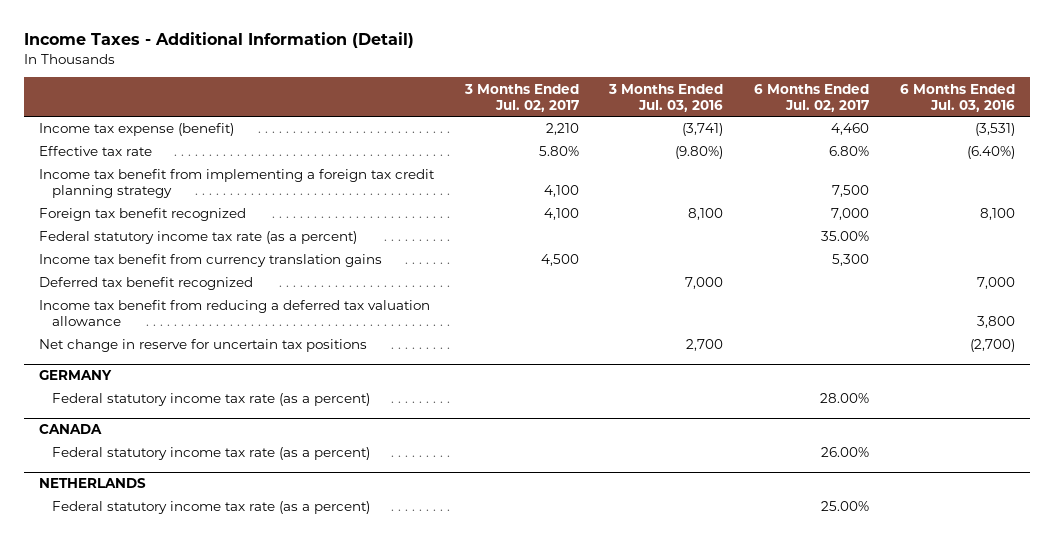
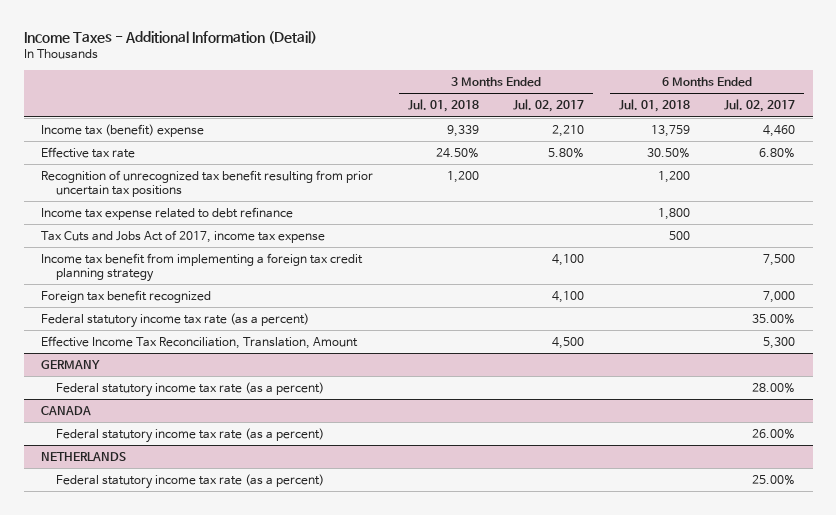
[608,83,724,112] 3 Months Ended Jul. 03, 2016 -> none
[899,83,1015,112] 6 Months Ended Jul. 03, 2016 -> none
none -> [407,99,479,113] Jul. 01, 2018
none -> [618,99,690,113] Jul. 01, 2018
[39,123,235,137] Income tax expense (benefit) -> [40,123,204,137] Income tax (benefit) expense
none -> [40,169,373,198] Recognition of unrecognized tax benefit resulting from prior uncertain tax positions
none -> [40,206,293,220] Income tax expense related to debt refinance
none -> [40,229,325,243] Tax Cuts and Jobs Act of 2017, income tax expense
[39,277,254,291] Deferred tax benefit recognized -> none
[39,300,431,327] Income tax benefit from reducing a deferred tax valuation allowance -> none
[39,339,368,353] Net change in reserve for uncertain tax positions -> none
[39,254,383,268] Income tax benefit from currency translation gains -> [40,335,358,349] Effective Income Tax Reconciliation, Translation, Amount

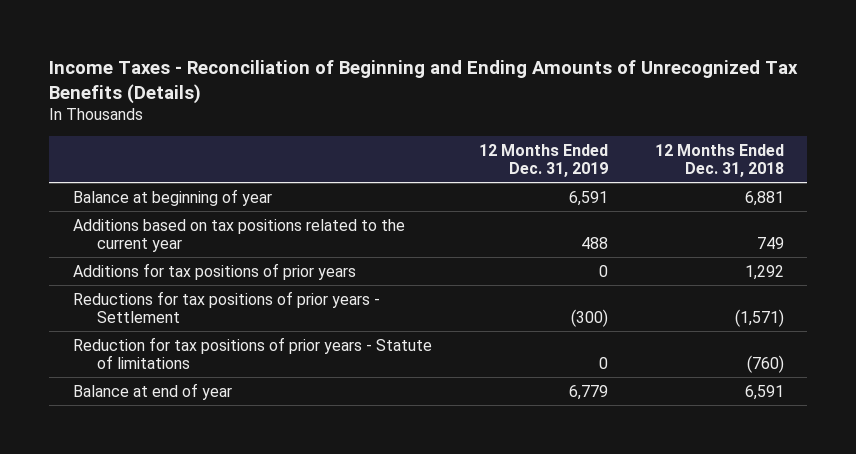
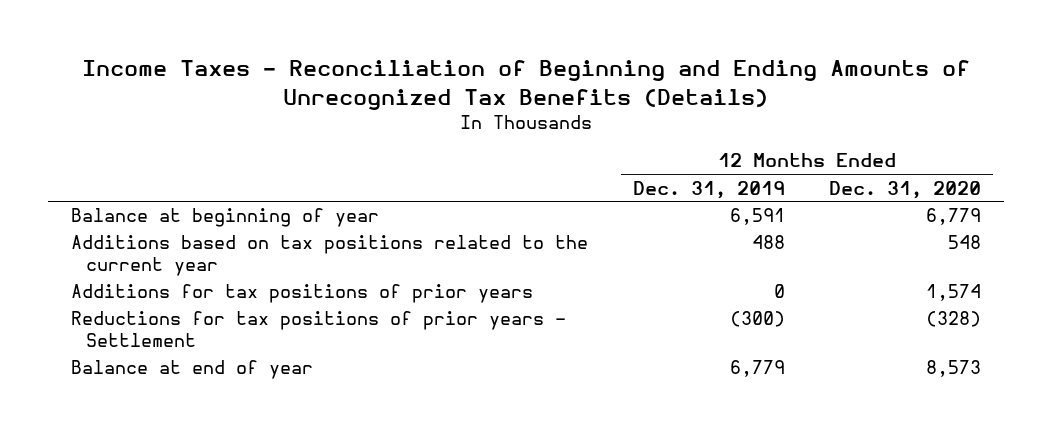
[654,143,784,178] 12 Months Ended Dec. 31, 2018 -> none
none -> [829,180,982,199] Dec. 31, 2020
[72,336,432,370] Reduction for tax positions of prior years - Statute of limitations -> none

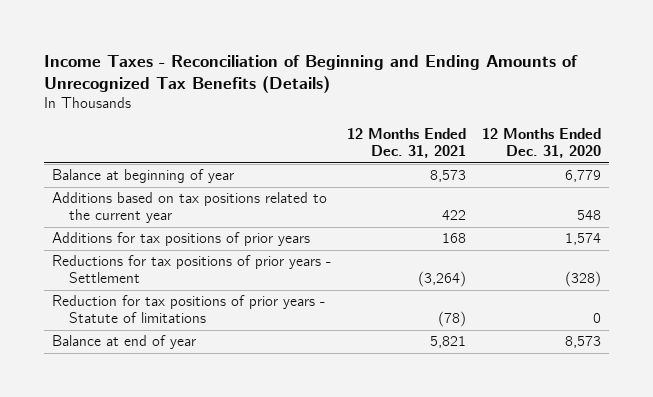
[632,180,785,199] Dec. 31, 2019 -> none
none -> [347,128,467,159] 12 Months Ended Dec. 31, 2021
none -> [52,295,326,324] Reduction for tax positions of prior years - Statute of limitations

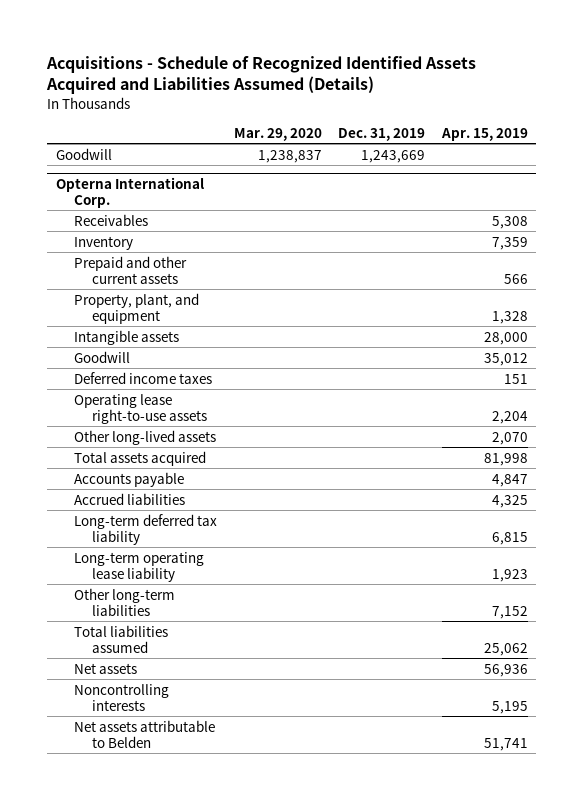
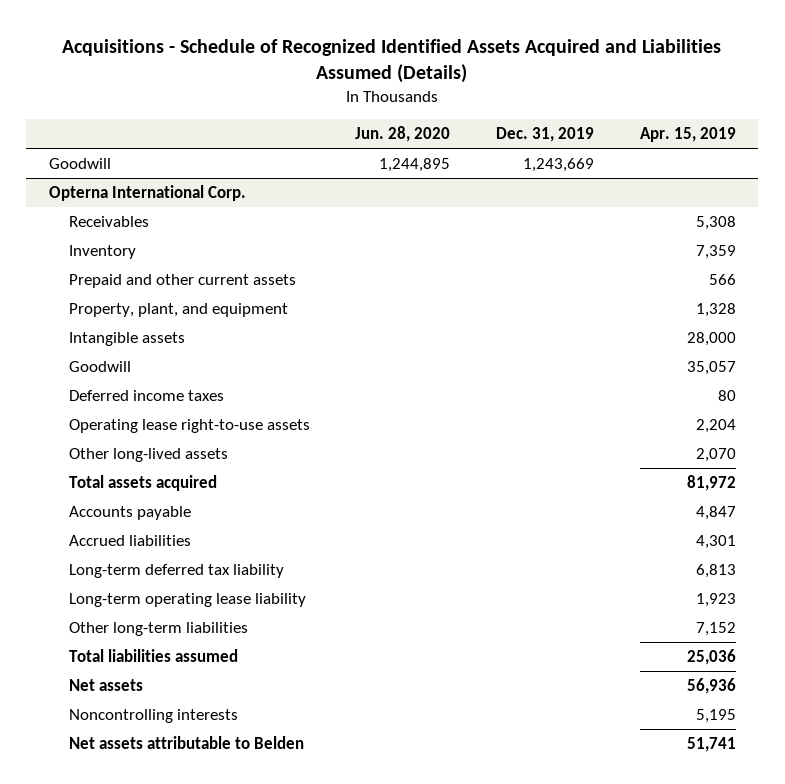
[233,127,322,141] Mar. 29, 2020 -> none
none -> [355,125,451,142] Jun. 28, 2020
[483,352,528,366] 35,012 -> [686,361,736,376] 35,057
[503,373,528,384] 151 -> [717,390,736,402] 80
[483,452,528,466] 81,998 -> [686,475,736,492] 81,972
[491,494,528,508] 4,325 -> [695,535,736,550] 4,301
[491,531,528,545] 6,815 -> [695,564,736,579] 6,813
[483,642,528,656] 25,062 -> [686,649,736,666] 25,036

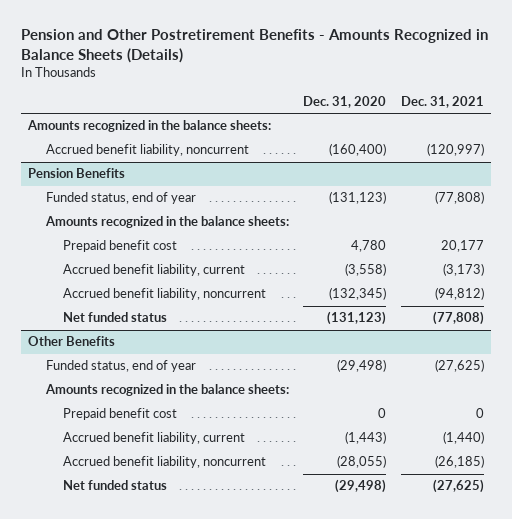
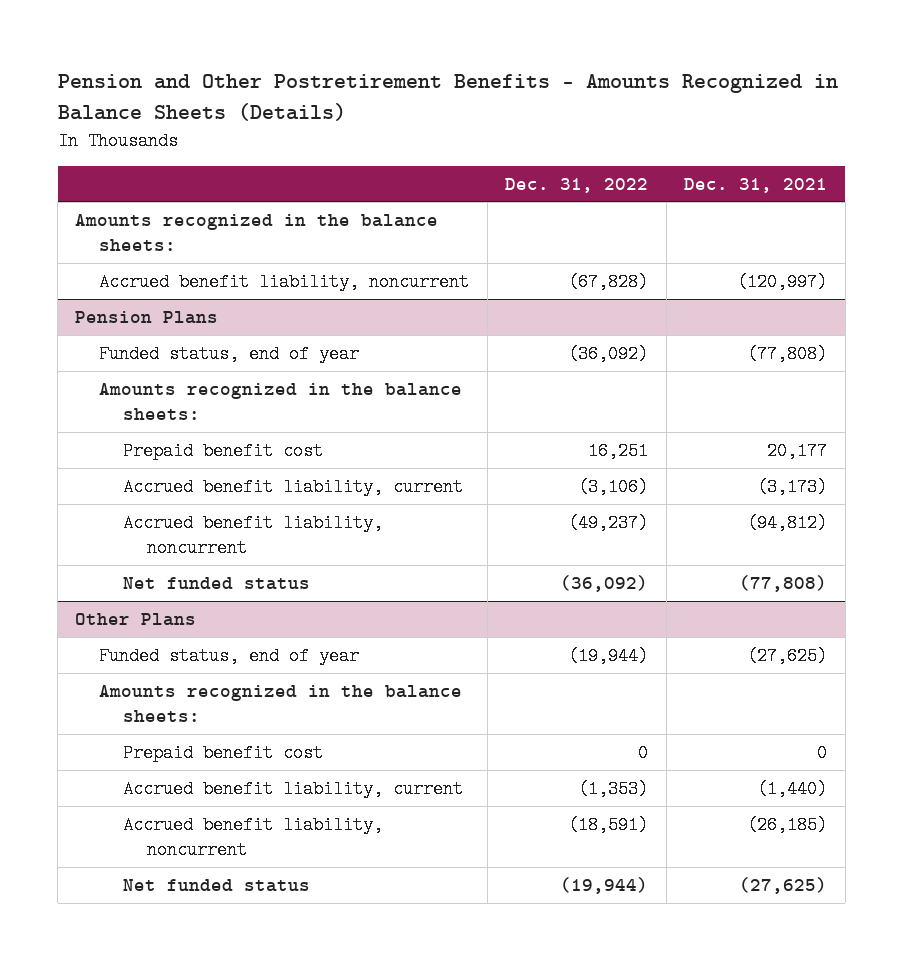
[303,96,387,109] Dec. 31, 2020 -> none
none -> [505,177,649,193] Dec. 31, 2022
[28,168,126,179] Pension Benefits -> [75,310,219,324] Pension Plans
[28,336,116,347] Other Benefits -> [75,612,197,626] Other Plans

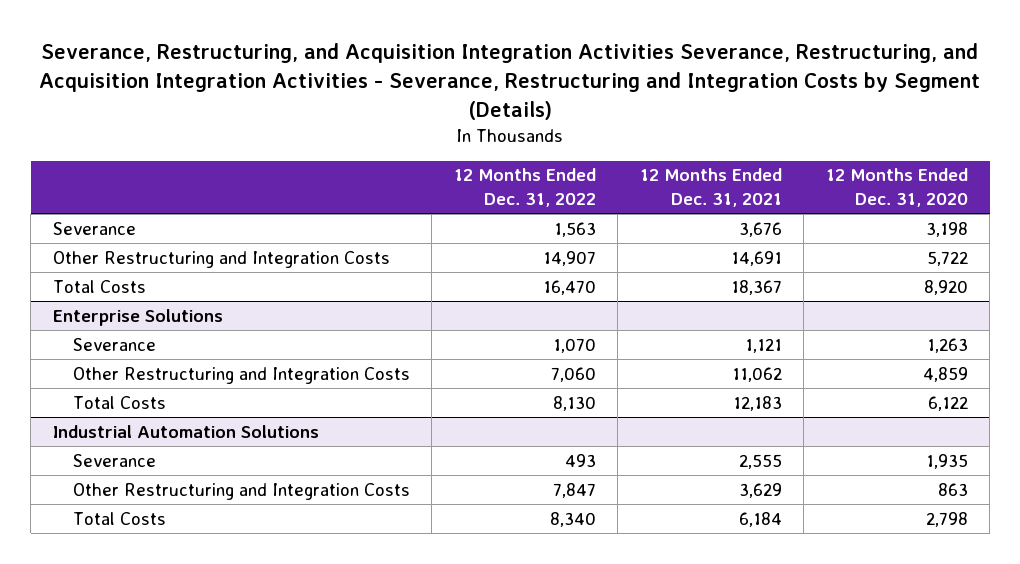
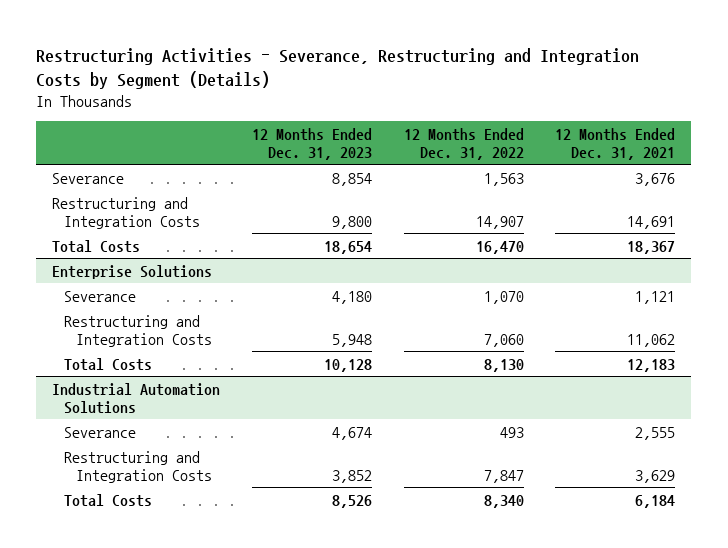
[39,43,981,121] Severance, Restructuring, and Acquisition Integration Activities Severance, Restructuring, and Acquisition Integration Activities - Severance, Restructuring and Integration Costs by Segment (Details) -> [36,47,640,89] Restructuring Activities - Severance, Restructuring and Integration Costs by Segment (Details)
[825,168,968,207] 12 Months Ended Dec. 31, 2020 -> none
none -> [252,127,373,160] 12 Months Ended Dec. 31, 2023
[52,250,390,268] Other Restructuring and Integration Costs -> [52,196,201,229] Restructuring and Integration Costs
[72,366,410,384] Other Restructuring and Integration Costs -> [64,314,212,347] Restructuring and Integration Costs
[72,482,410,500] Other Restructuring and Integration Costs -> [64,450,212,483] Restructuring and Integration Costs

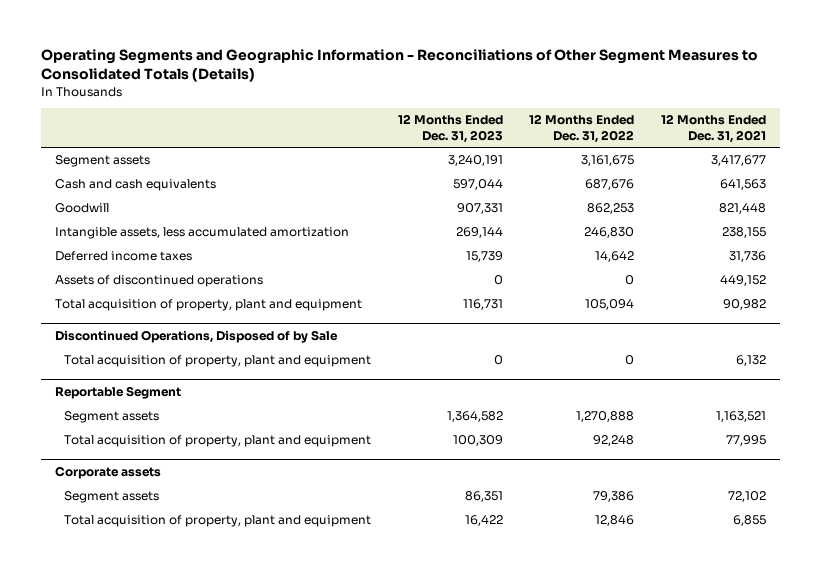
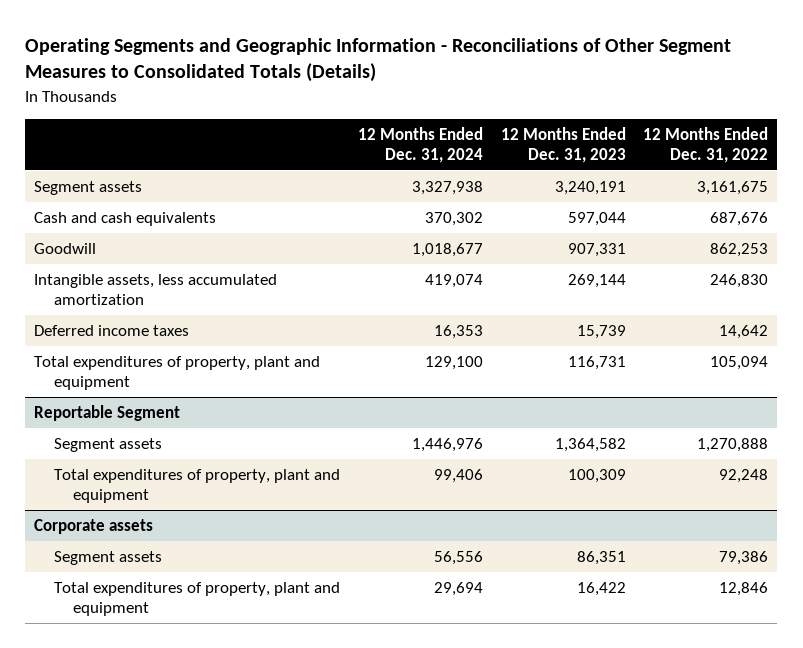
[661,114,767,143] 12 Months Ended Dec. 31, 2021 -> none
none -> [357,126,483,163] 12 Months Ended Dec. 31, 2024
[54,275,263,288] Assets of discontinued operations -> none
[54,330,338,344] Discontinued Operations, Disposed of by Sale -> none
[63,355,371,368] Total acquisition of property, plant and equipment -> none
[54,299,362,312] Total acquisition of property, plant and equipment -> [34,356,321,391] Total expenditures of property, plant and equipment
[63,435,371,448] Total acquisition of property, plant and equipment -> [53,469,340,504] Total expenditures of property, plant and equipment
[63,515,371,528] Total acquisition of property, plant and equipment -> [53,582,340,617] Total expenditures of property, plant and equipment

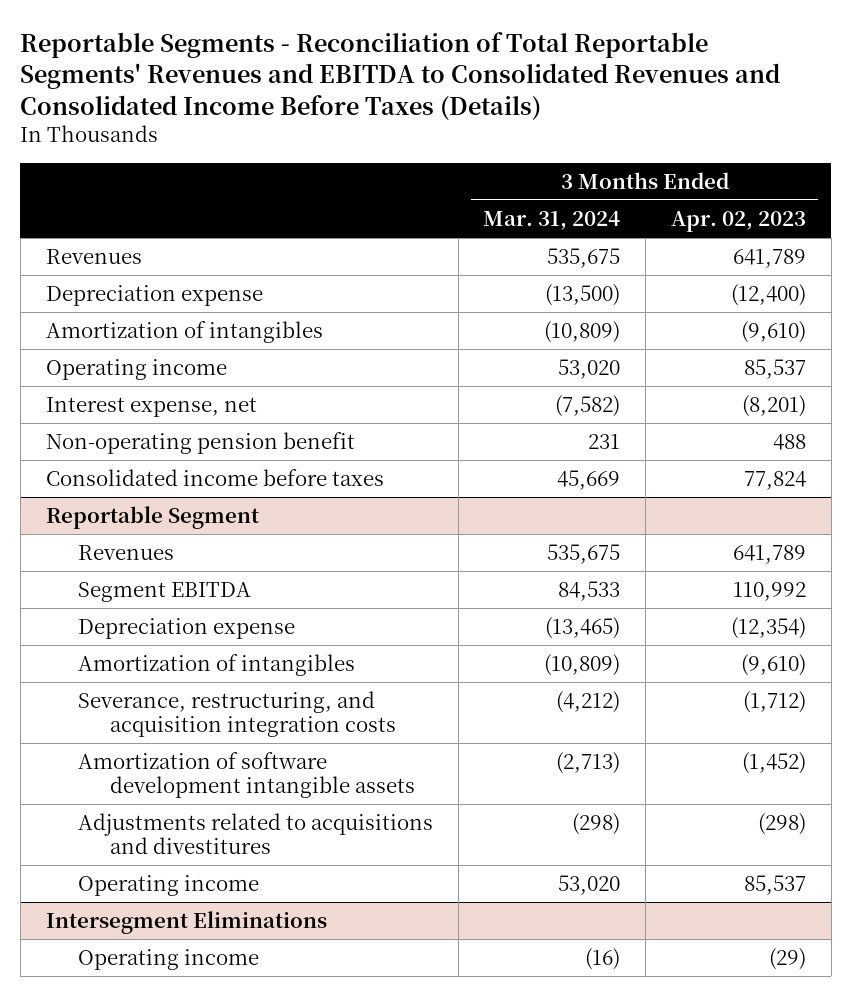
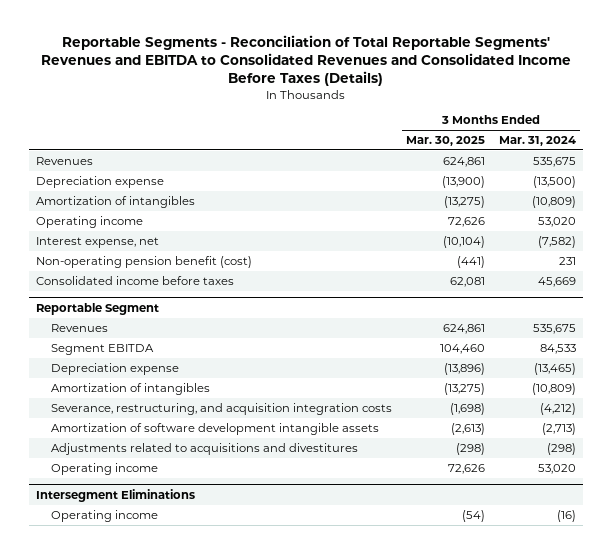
[670,211,806,233] Apr. 02, 2023 -> none
none -> [405,136,485,147] Mar. 30, 2025
[45,432,355,455] Non-operating pension benefit -> [36,255,253,268] Non-operating pension benefit (cost)

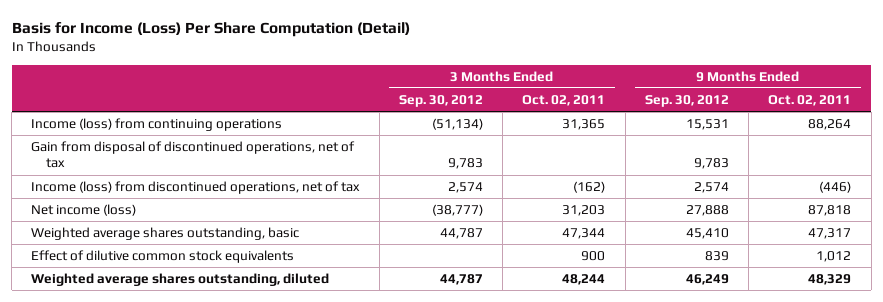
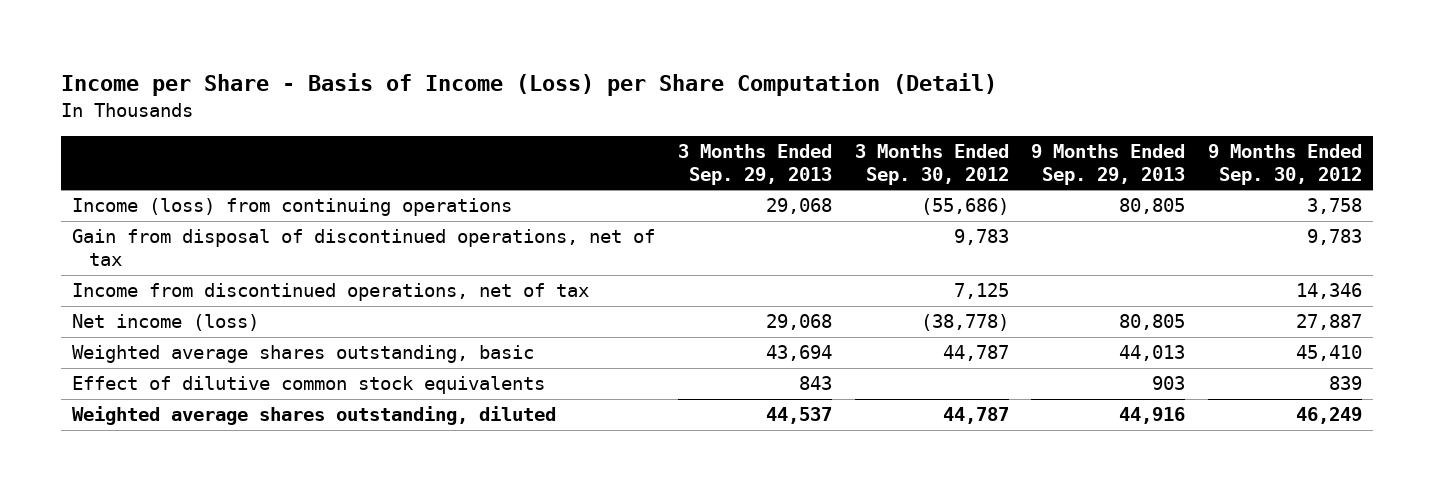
[11,21,410,37] Basis for Income (Loss) Per Share Computation (Detail) -> [61,72,998,96] Income per Share - Basis of Income (Loss) per Share Computation (Detail)
[522,94,606,106] Oct. 02, 2011 -> none
[768,94,852,106] Oct. 02, 2011 -> none
none -> [678,143,833,185] 3 Months Ended Sep. 29, 2013
none -> [1031,143,1186,185] 9 Months Ended Sep. 29, 2013
[431,118,483,131] (51,134) -> [920,198,1009,216] (55,686)
[685,119,729,131] 15,531 -> [1306,198,1362,215] 3,758
[31,181,361,195] Income (loss) from discontinued operations, net of tax -> [72,283,590,302] Income from discontinued operations, net of tax
[447,182,483,194] 2,574 -> [953,283,1009,300] 7,125
[693,182,729,194] 2,574 -> [1295,283,1362,300] 14,346
[431,204,483,217] (38,777) -> [920,314,1009,332] (38,778)
[685,205,729,217] 27,888 -> [1295,314,1362,331] 27,887

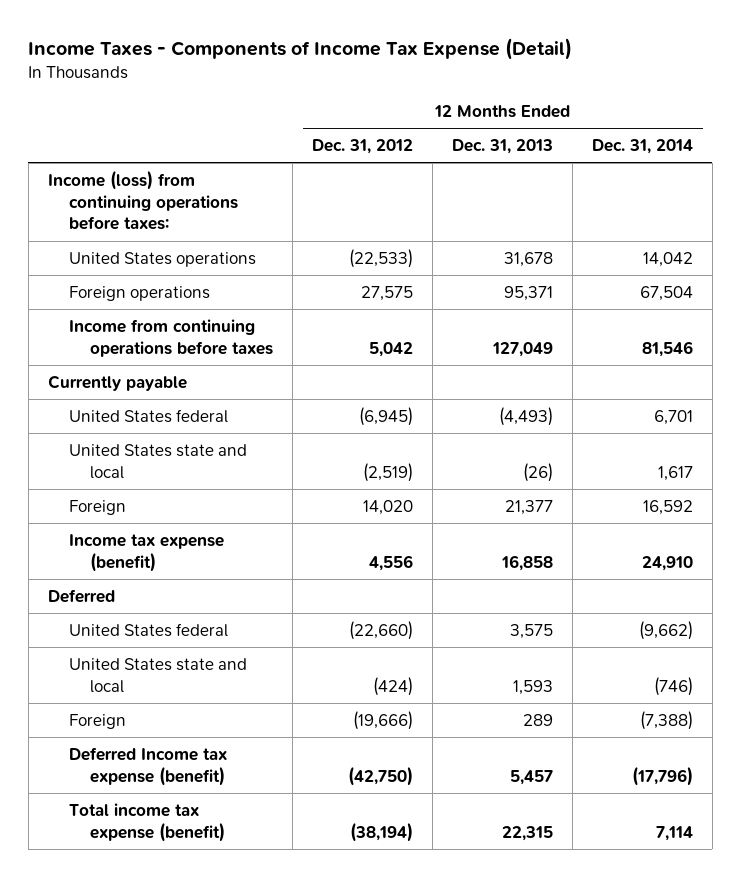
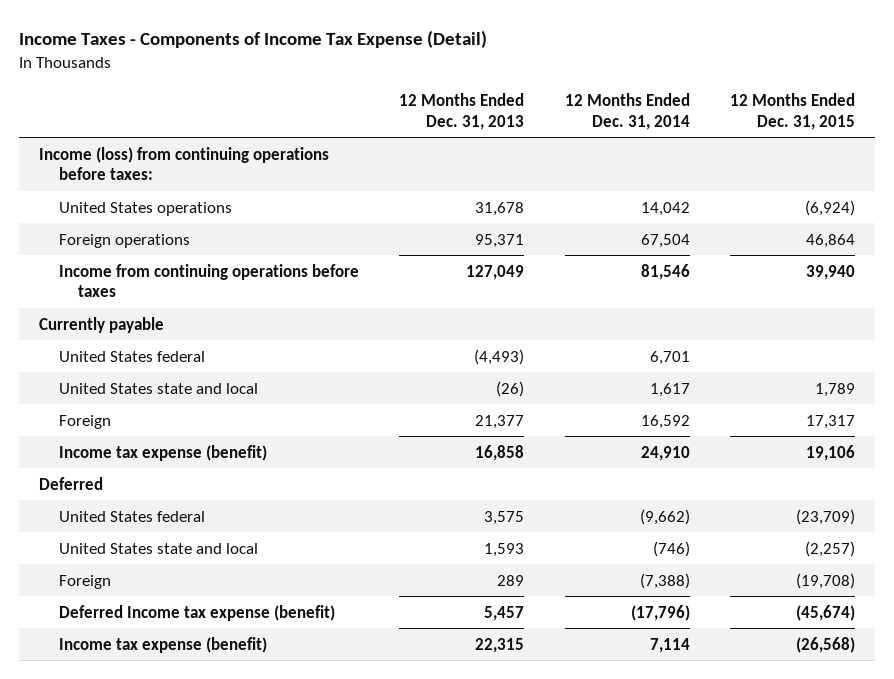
[312,139,414,155] Dec. 31, 2012 -> none
none -> [730,92,856,130] 12 Months Ended Dec. 31, 2015
[68,802,226,842] Total income tax expense (benefit) -> [58,636,267,653] Income tax expense (benefit)

